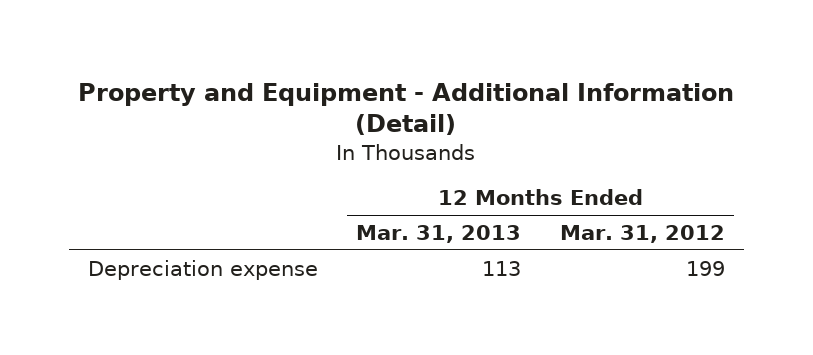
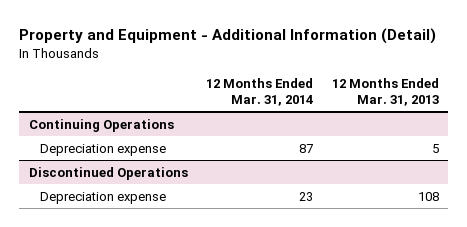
[559,224,725,243] Mar. 31, 2012 -> none
none -> [206,77,314,106] 12 Months Ended Mar. 31, 2014
none -> [28,118,174,132] Continuing Operations
[482,260,522,276] 113 -> [431,143,439,153] 5
none -> [28,166,188,180] Discontinued Operations
none -> [40,191,167,204] Depreciation expense

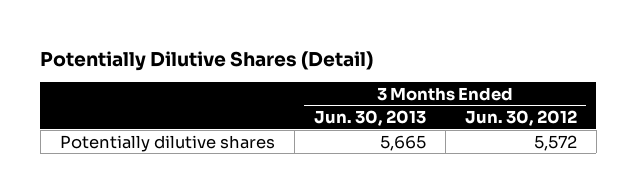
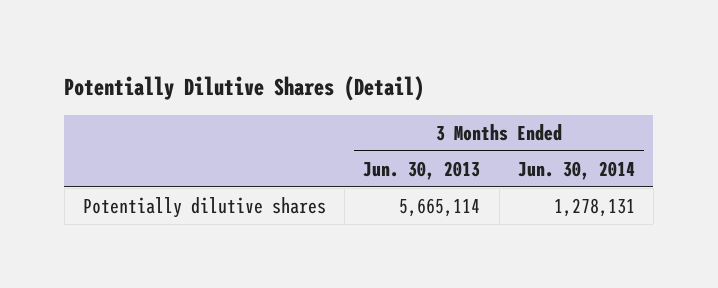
[464,109,577,126] Jun. 30, 2012 -> none
none -> [517,160,635,180] Jun. 30, 2014
[379,134,426,151] 5,665 -> [399,197,481,217] 5,665,114

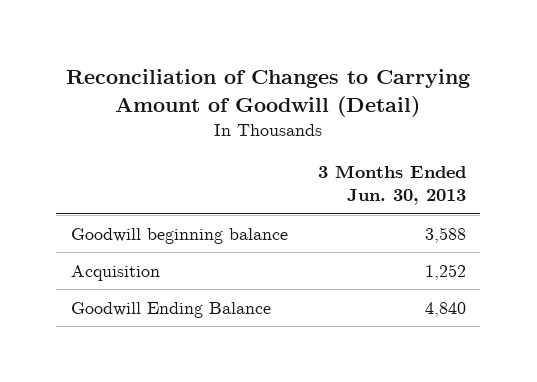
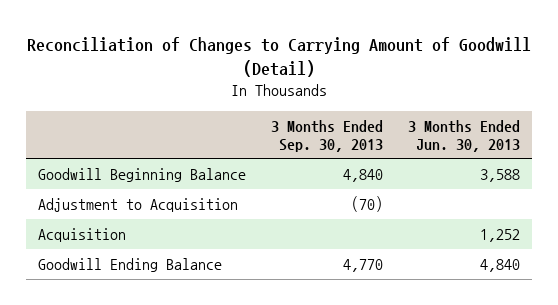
none -> [271,119,384,152] 3 Months Ended Sep. 30, 2013
[70,227,288,244] Goodwill beginning balance -> [38,167,247,182] Goodwill Beginning Balance
none -> [38,197,239,212] Adjustment to Acquisition

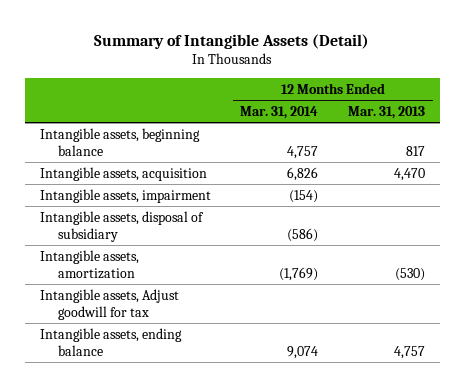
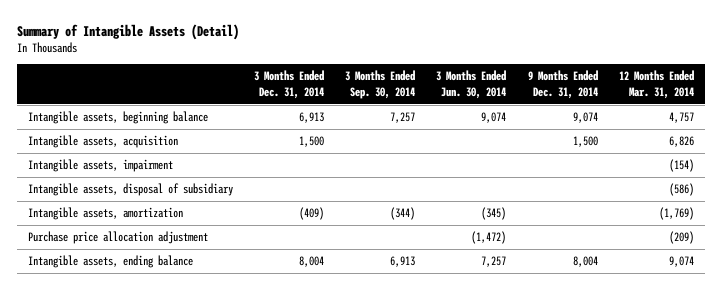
[348,105,426,119] Mar. 31, 2013 -> none
none -> [253,70,324,99] 3 Months Ended Dec. 31, 2014
none -> [345,70,416,99] 3 Months Ended Sep. 30, 2014
none -> [436,70,507,99] 3 Months Ended Jun. 30, 2014
none -> [527,70,598,99] 9 Months Ended Dec. 31, 2014
[39,288,179,320] Intangible assets, Adjust goodwill for tax -> none
none -> [27,231,208,245] Purchase price allocation adjustment

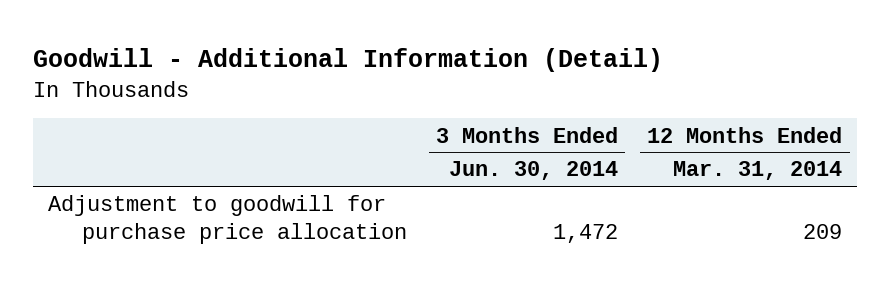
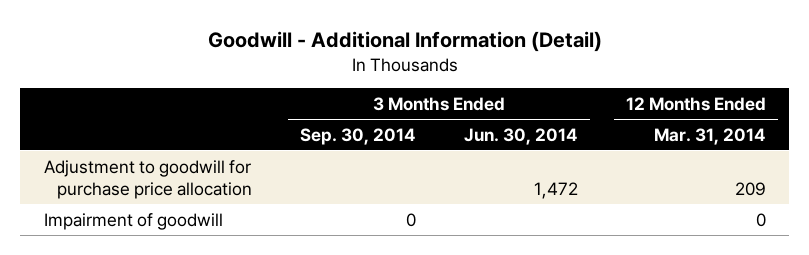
none -> [299,127,416,145] Sep. 30, 2014
none -> [43,212,223,230] Impairment of goodwill

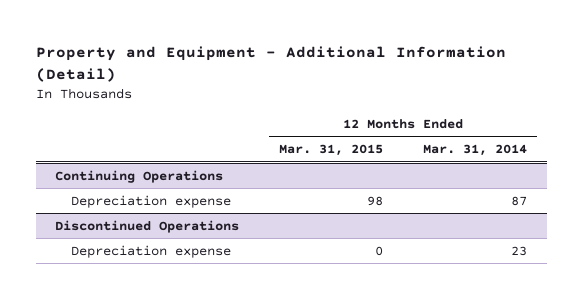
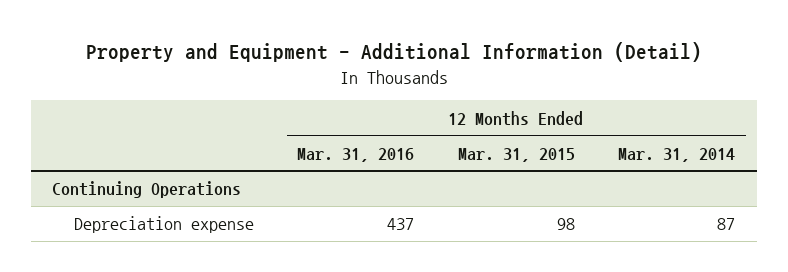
none -> [297,147,415,162] Mar. 31, 2016
[55,219,240,233] Discontinued Operations -> none
[71,244,232,258] Depreciation expense -> none

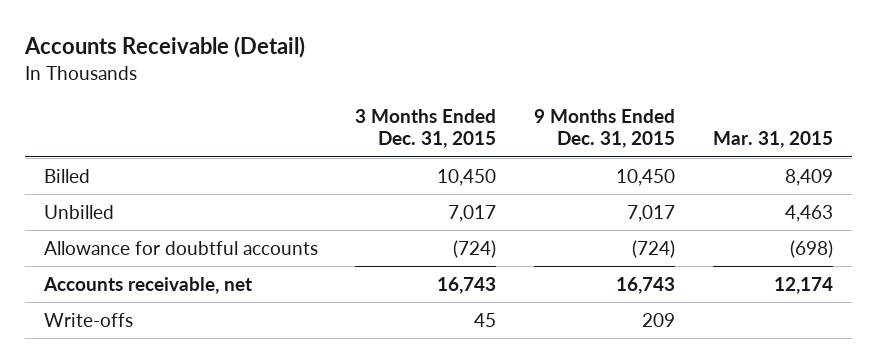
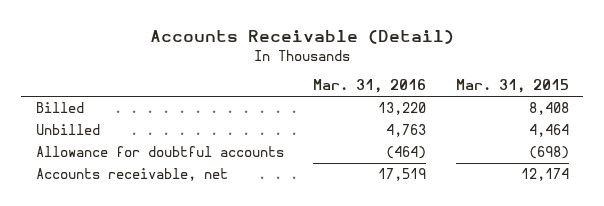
[355,109,497,149] 3 Months Ended Dec. 31, 2015 -> none
[534,109,676,149] 9 Months Ended Dec. 31, 2015 -> none
none -> [313,79,427,94] Mar. 31, 2016
[784,168,833,186] 8,409 -> [528,101,569,115] 8,408
[784,204,833,222] 4,463 -> [528,123,569,137] 4,464
[43,312,133,327] Write-offs -> none

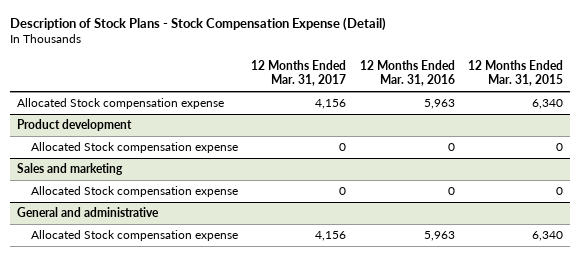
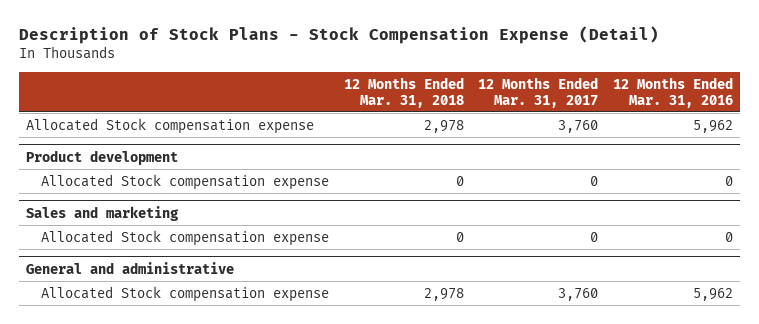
[467,59,563,87] 12 Months Ended Mar. 31, 2015 -> none
none -> [343,76,464,108] 12 Months Ended Mar. 31, 2018
[315,98,347,109] 4,156 -> [558,119,599,133] 3,760
[423,98,455,109] 5,963 -> [692,119,733,133] 5,962
[315,230,347,241] 4,156 -> [558,287,599,301] 3,760
[423,230,455,241] 5,963 -> [692,287,733,301] 5,962

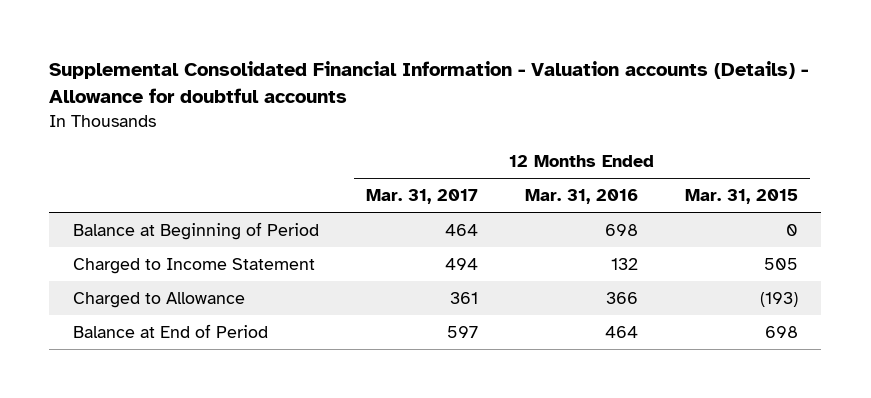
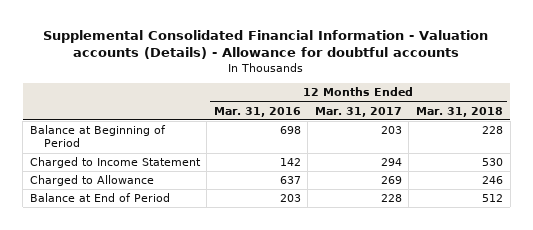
[684,189,798,205] Mar. 31, 2015 -> none
none -> [415,106,503,117] Mar. 31, 2018
[444,223,478,236] 464 -> [380,126,402,135] 203
[444,257,478,270] 494 -> [380,158,402,167] 294
[610,257,638,270] 132 -> [279,158,301,167] 142
[449,291,478,304] 361 -> [380,176,402,185] 269
[605,291,638,304] 366 -> [279,176,301,185] 637
[446,325,478,338] 597 -> [380,194,402,203] 228
[604,325,638,338] 464 -> [279,194,301,203] 203

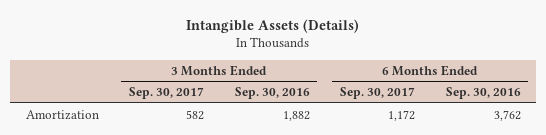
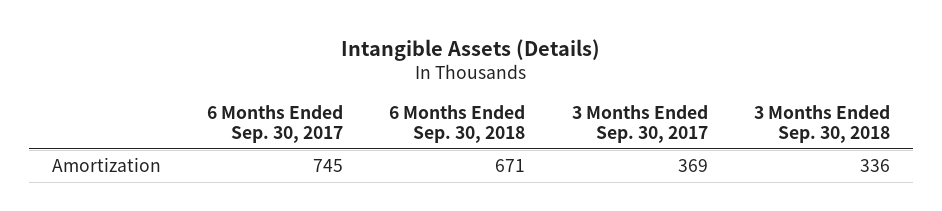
[234,87,310,100] Sep. 30, 2016 -> none
[445,87,521,100] Sep. 30, 2016 -> none
none -> [389,104,526,144] 6 Months Ended Sep. 30, 2018
none -> [753,104,890,144] 3 Months Ended Sep. 30, 2018
[186,109,205,120] 582 -> [677,159,708,173] 369
[388,109,416,121] 1,172 -> [313,159,344,173] 745

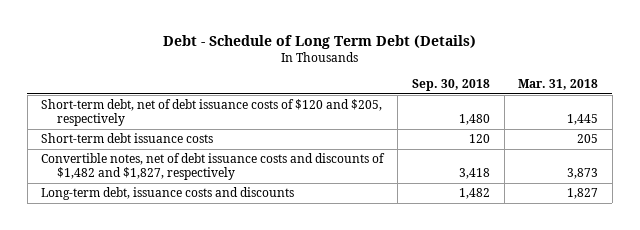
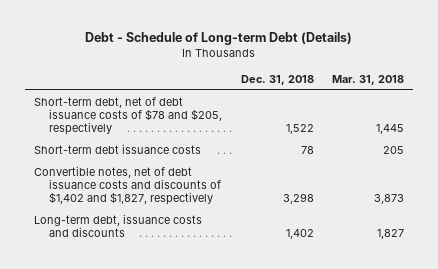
[162,34,476,49] Debt - Schedule of Long Term Debt (Details) -> [85,32,353,46] Debt - Schedule of Long-term Debt (Details)
[411,79,490,92] Sep. 30, 2018 -> none
none -> [240,75,314,86] Dec. 31, 2018
[41,99,383,127] Short-term debt, net of debt issuance costs of $120 and $205, respectively -> [34,96,223,136] Short-term debt, net of debt issuance costs of $78 and $205, respectively
[41,153,386,181] Convertible notes, net of debt issuance costs and discounts of $1,482 and $1,827, respectively -> [34,165,222,206] Convertible notes, net of debt issuance costs and discounts of $1,402 and $1,827, respectively

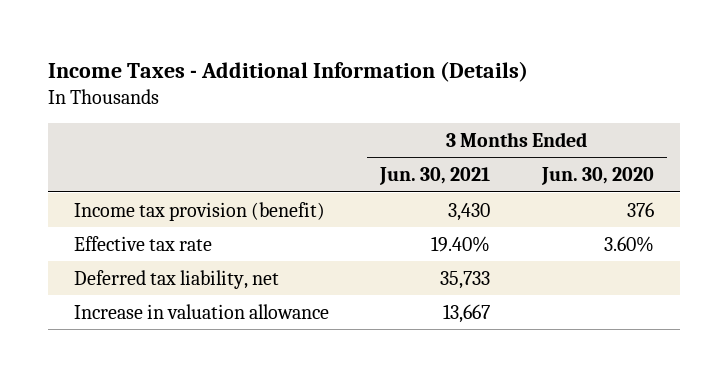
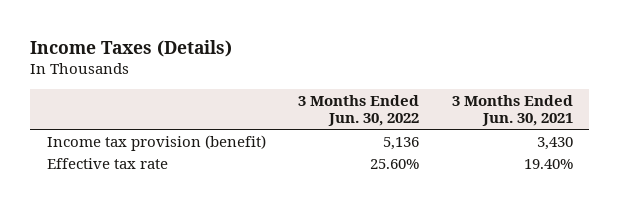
[47,60,528,82] Income Taxes - Additional Information (Details) -> [30,39,233,57] Income Taxes (Details)
[541,167,655,186] Jun. 30, 2020 -> none
none -> [298,94,420,127] 3 Months Ended Jun. 30, 2022
[73,269,279,289] Deferred tax liability, net -> none
[73,303,329,319] Increase in valuation allowance -> none

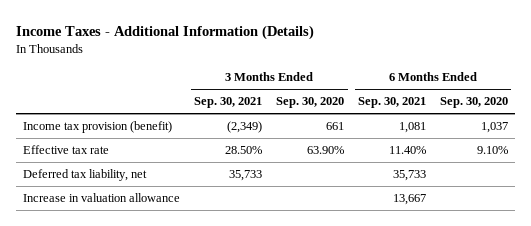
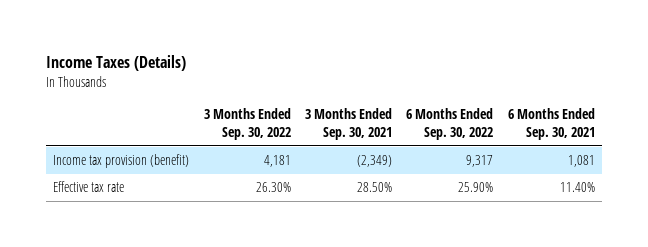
[16,24,315,40] Income Taxes - Additional Information (Details) -> [46,54,187,71] Income Taxes (Details)
[276,97,345,109] Sep. 30, 2020 -> none
[439,97,508,109] Sep. 30, 2020 -> none
none -> [203,108,291,141] 3 Months Ended Sep. 30, 2022
none -> [406,108,494,141] 6 Months Ended Sep. 30, 2022
[23,168,148,181] Deferred tax liability, net -> none
[23,192,181,202] Increase in valuation allowance -> none

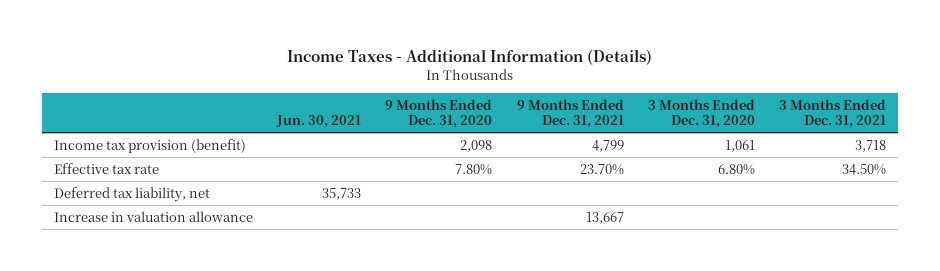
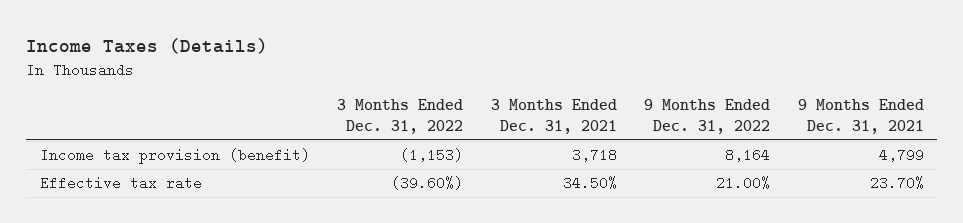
[287,49,653,66] Income Taxes - Additional Information (Details) -> [25,37,268,54] Income Taxes (Details)
[276,115,362,129] Jun. 30, 2021 -> none
[385,98,493,129] 9 Months Ended Dec. 31, 2020 -> none
[648,98,756,129] 3 Months Ended Dec. 31, 2020 -> none
none -> [337,99,464,134] 3 Months Ended Dec. 31, 2022
none -> [644,99,771,134] 9 Months Ended Dec. 31, 2022
[53,186,210,202] Deferred tax liability, net -> none
[53,210,253,222] Increase in valuation allowance -> none

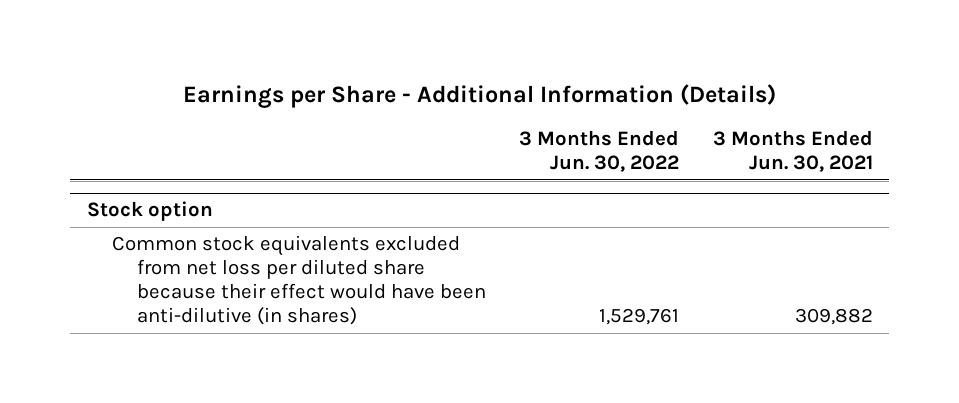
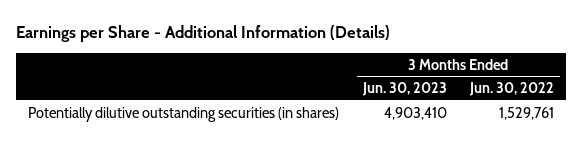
[712,130,873,173] 3 Months Ended Jun. 30, 2021 -> none
none -> [361,82,447,97] Jun. 30, 2023
[86,201,213,222] Stock option -> none
[111,235,487,326] Common stock equivalents excluded from net loss per diluted share because their effect would have been anti-dilutive (in shares) -> [27,106,339,122] Potentially dilutive outstanding securities (in shares)

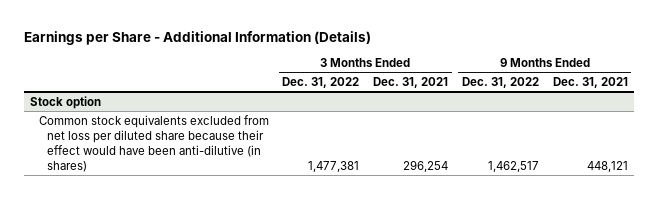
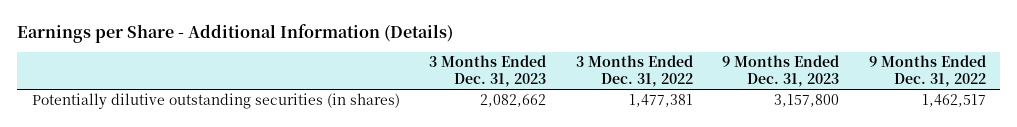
[373,76,449,88] Dec. 31, 2021 -> none
[552,76,628,88] Dec. 31, 2021 -> none
none -> [429,55,547,88] 3 Months Ended Dec. 31, 2023
none -> [722,55,840,88] 9 Months Ended Dec. 31, 2023
[30,95,102,109] Stock option -> none
[38,114,269,172] Common stock equivalents excluded from net loss per diluted share because their effect would have been anti-dilutive (in shares) -> [31,93,400,110] Potentially dilutive outstanding securities (in shares)

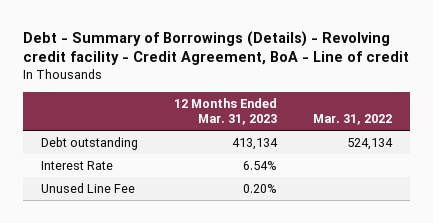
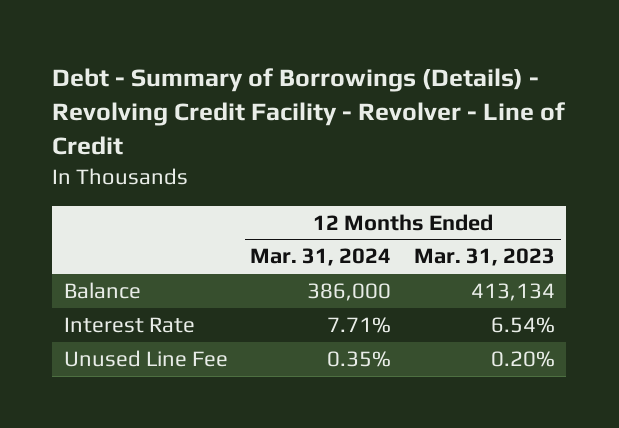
[23,30,410,66] Debt - Summary of Borrowings (Details) - Revolving credit facility - Credit Agreement, BoA - Line of credit -> [52,68,566,156] Debt - Summary of Borrowings (Details) - Revolving Credit Facility - Revolver - Line of Credit
[313,114,393,126] Mar. 31, 2022 -> none
none -> [250,248,392,267] Mar. 31, 2024
[41,136,139,150] Debt outstanding -> [63,281,141,299] Balance

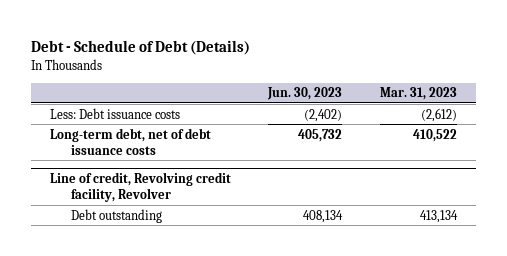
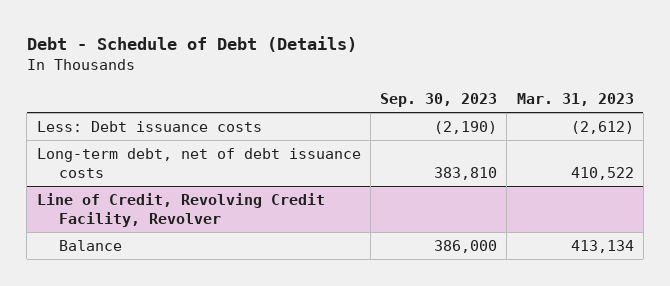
[267,87,343,101] Jun. 30, 2023 -> none
none -> [380,92,498,107] Sep. 30, 2023
[50,171,232,203] Line of credit, Revolving credit facility, Revolver -> [36,193,325,227] Line of Credit, Revolving Credit Facility, Revolver
[70,208,162,223] Debt outstanding -> [59,240,123,252] Balance

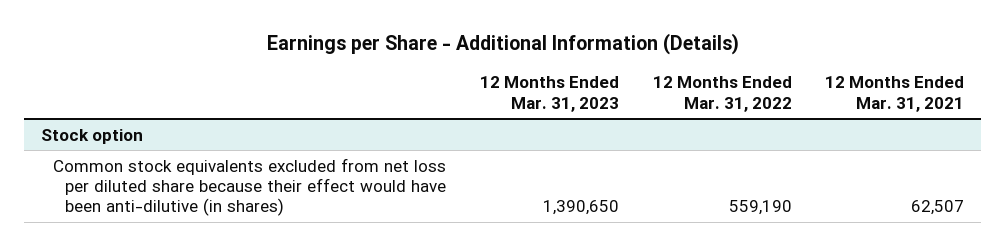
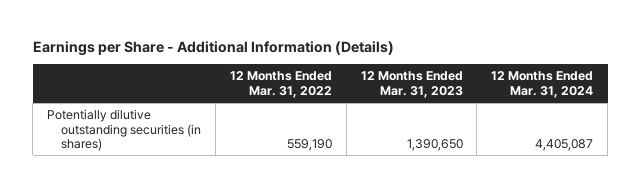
[825,76,965,112] 12 Months Ended Mar. 31, 2021 -> none
none -> [491,71,594,99] 12 Months Ended Mar. 31, 2024
[40,128,143,144] Stock option -> none
[53,157,447,216] Common stock equivalents excluded from net loss per diluted share because their effect would have been anti-dilutive (in shares) -> [47,108,201,152] Potentially dilutive outstanding securities (in shares)

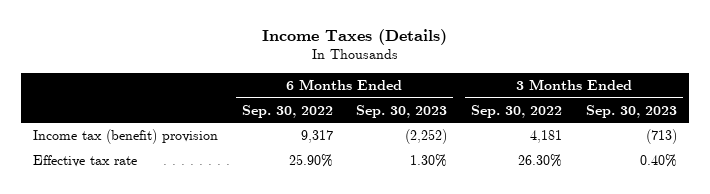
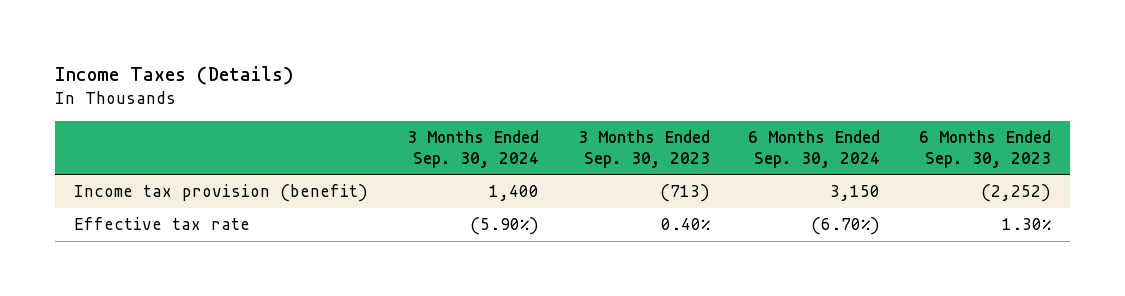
[241,104,333,118] Sep. 30, 2022 -> none
[471,104,563,118] Sep. 30, 2022 -> none
none -> [406,129,539,168] 3 Months Ended Sep. 30, 2024
none -> [748,129,881,168] 6 Months Ended Sep. 30, 2024
[32,129,218,145] Income tax (benefit) provision -> [74,184,369,203] Income tax provision (benefit)

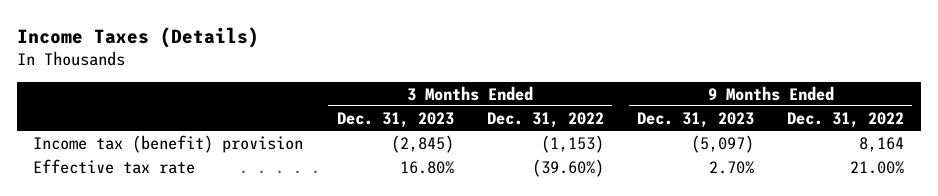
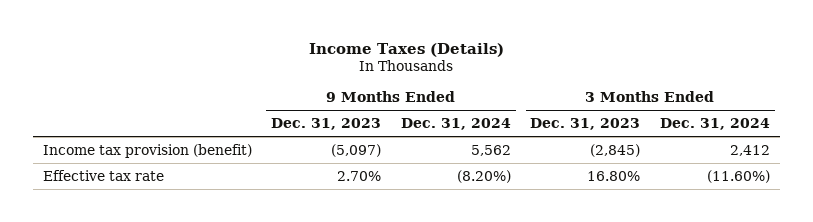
[486,111,604,128] Dec. 31, 2022 -> none
[787,111,905,128] Dec. 31, 2022 -> none
none -> [400,118,511,131] Dec. 31, 2024
none -> [660,118,771,131] Dec. 31, 2024
[33,134,304,153] Income tax (benefit) provision -> [42,143,252,158] Income tax provision (benefit)

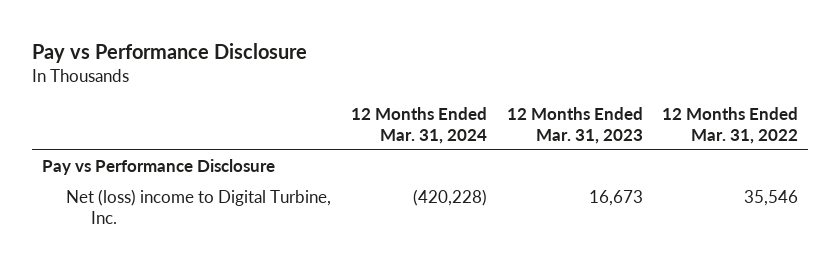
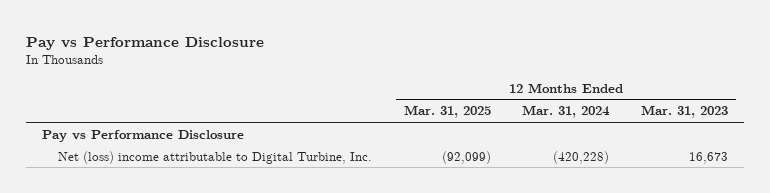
[662,107,799,144] 12 Months Ended Mar. 31, 2022 -> none
none -> [403,105,491,119] Mar. 31, 2025
[66,189,332,224] Net (loss) income to Digital Turbine, Inc. -> [58,150,373,164] Net (loss) income attributable to Digital Turbine, Inc.

